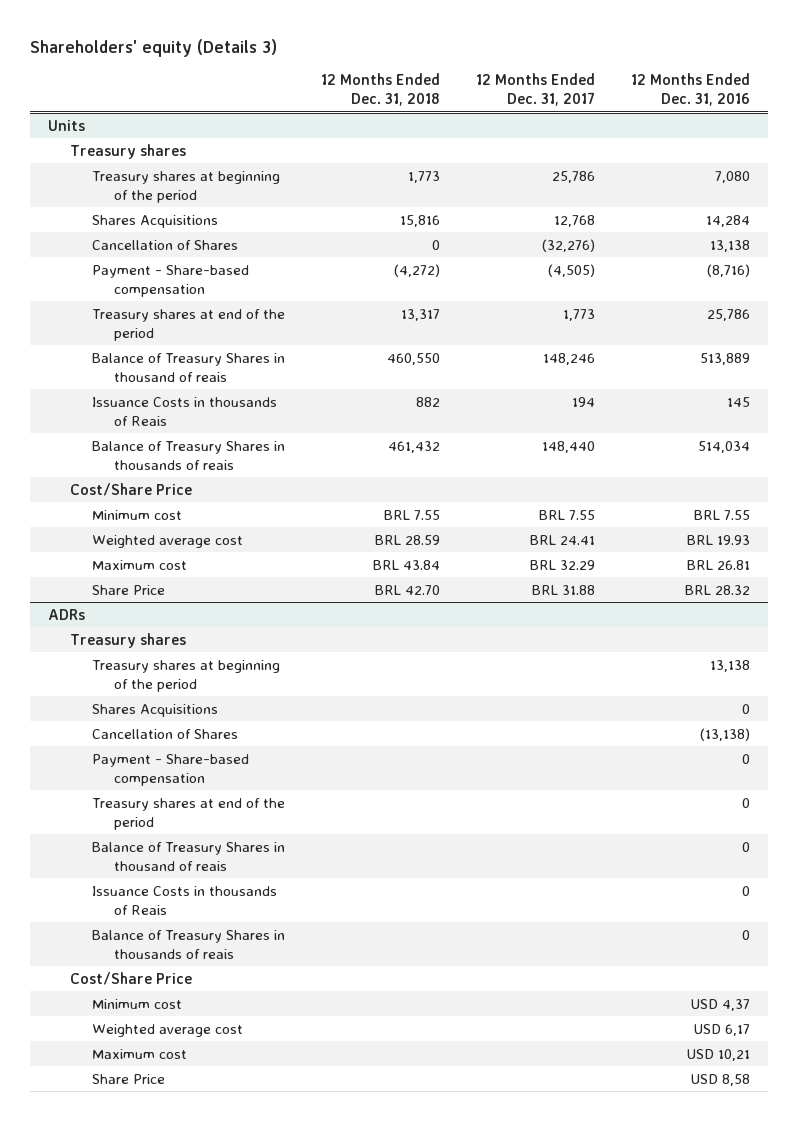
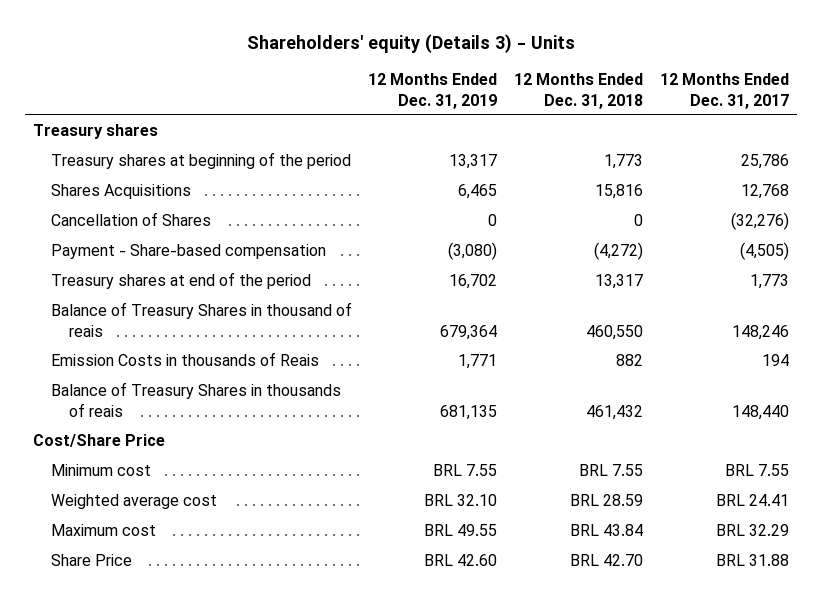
[29,38,277,57] Shareholders' equity (Details 3) -> [246,34,575,54] Shareholders' equity (Details 3) - Units
[631,73,751,107] 12 Months Ended Dec. 31, 2016 -> none
none -> [368,73,498,109] 12 Months Ended Dec. 31, 2019
[47,119,85,131] Units -> none
[92,396,278,426] Issuance Costs in thousands of Reais -> [50,352,319,367] Emission Costs in thousands of Reais
[47,608,85,620] ADRs -> none
[69,632,186,648] Treasury shares -> none
[92,659,281,692] Treasury shares at beginning of the period -> none
[92,703,219,717] Shares Acquisitions -> none
[92,728,239,739] Cancellation of Shares -> none
[92,753,250,786] Payment - Share-based compensation -> none
[92,797,286,830] Treasury shares at end of the period -> none
[92,841,286,871] Balance of Treasury Shares in thousand of reais -> none
[92,885,278,915] Issuance Costs in thousands of Reais -> none
[92,929,286,959] Balance of Treasury Shares in thousands of reais -> none
[69,971,192,985] Cost/Share Price -> none
[92,998,183,1009] Minimum cost -> none
[92,1023,244,1037] Weighted average cost -> none
[92,1048,188,1059] Maximum cost -> none
[92,1073,166,1084] Share Price -> none

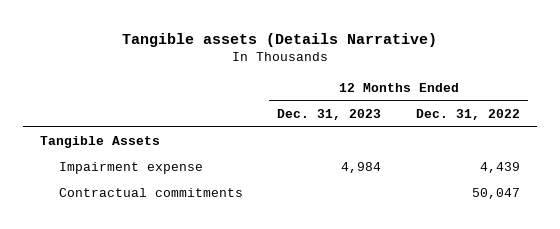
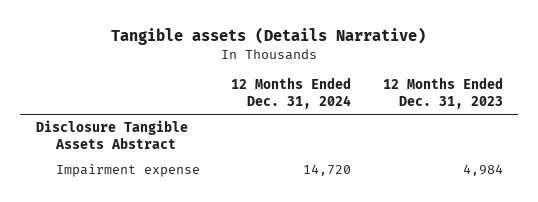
[415,108,520,120] Dec. 31, 2022 -> none
none -> [231,77,352,110] 12 Months Ended Dec. 31, 2024
[40,136,161,149] Tangible Assets -> [35,120,188,150] Disclosure Tangible Assets Abstract
[59,188,244,198] Contractual commitments -> none

